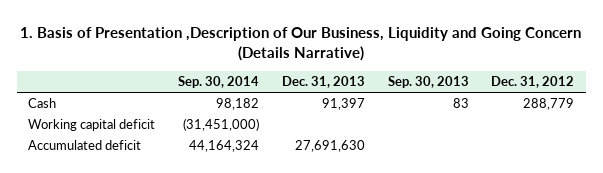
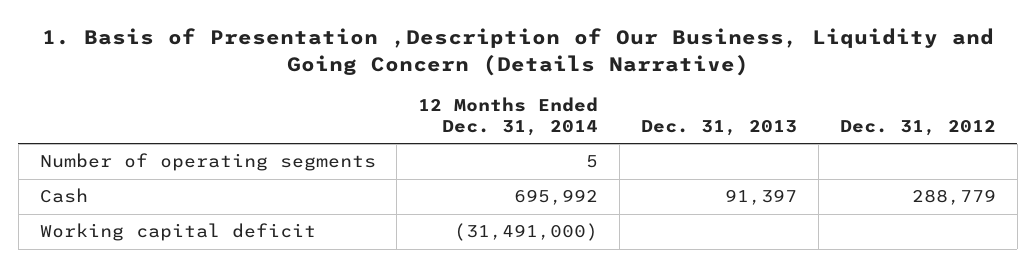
[178,76,260,89] Sep. 30, 2014 -> none
[387,76,469,89] Sep. 30, 2013 -> none
none -> [418,96,599,136] 12 Months Ended Dec. 31, 2014
none -> [39,153,376,172] Number of operating segments
[28,140,142,151] Accumulated deficit -> none

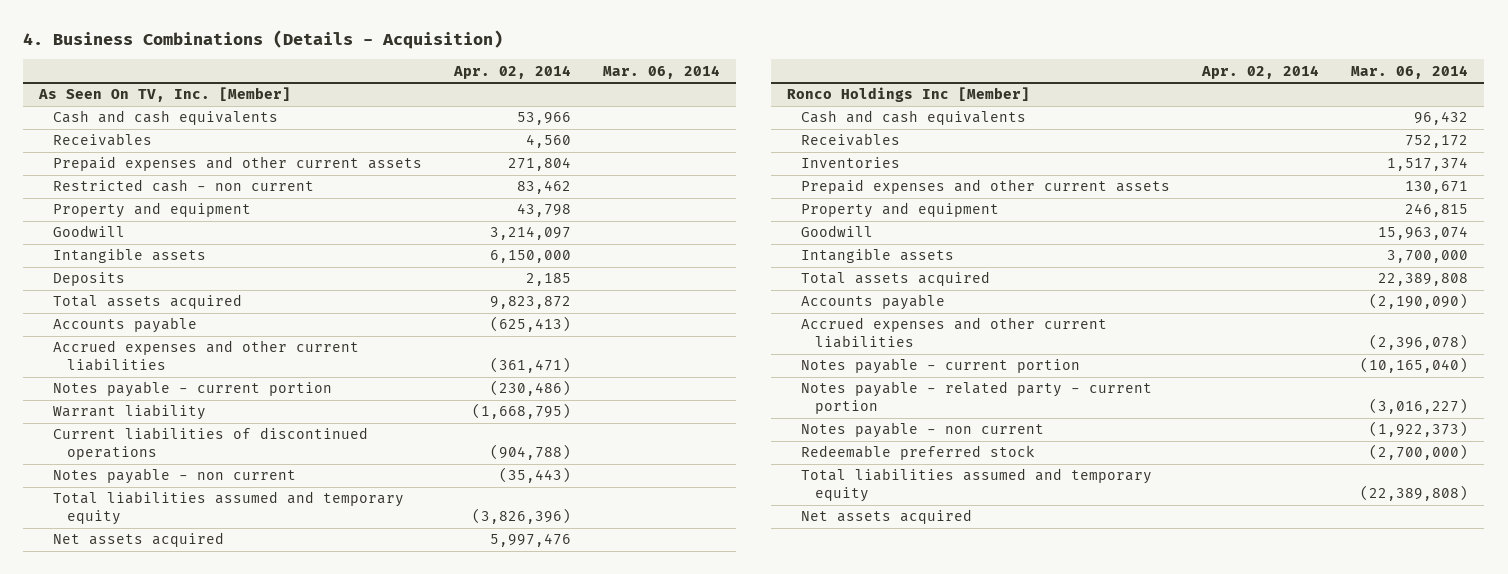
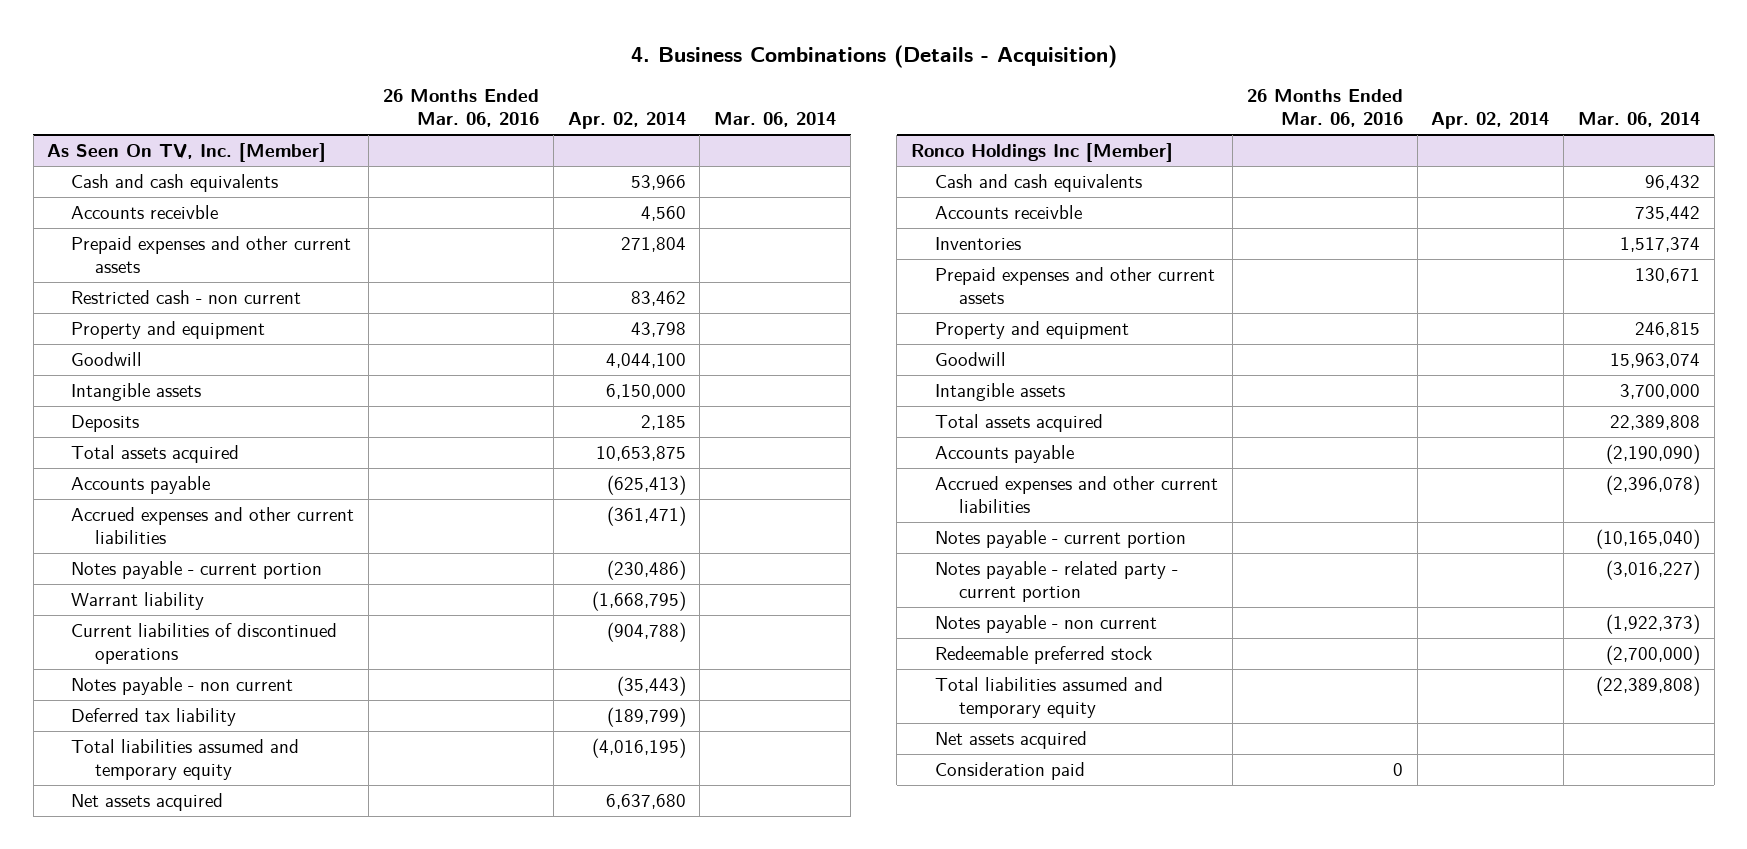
none -> [383,89,540,128] 26 Months Ended Mar. 06, 2016
[53,133,153,147] Receivables -> [71,204,219,219] Accounts receivble
[490,226,572,241] 3,214,097 -> [605,352,686,368] 4,044,100
[490,296,572,310] 9,823,872 -> [595,445,686,461] 10,653,875
none -> [71,707,237,726] Deferred tax liability
[472,508,572,525] (3,826,396) -> [591,737,686,758] (4,016,195)
[490,533,572,548] 5,997,476 -> [605,793,686,809] 6,637,680
[801,133,901,147] Receivables -> none
none -> [935,204,1083,219] Accounts receivble
none -> [935,761,1086,780] Consideration paid

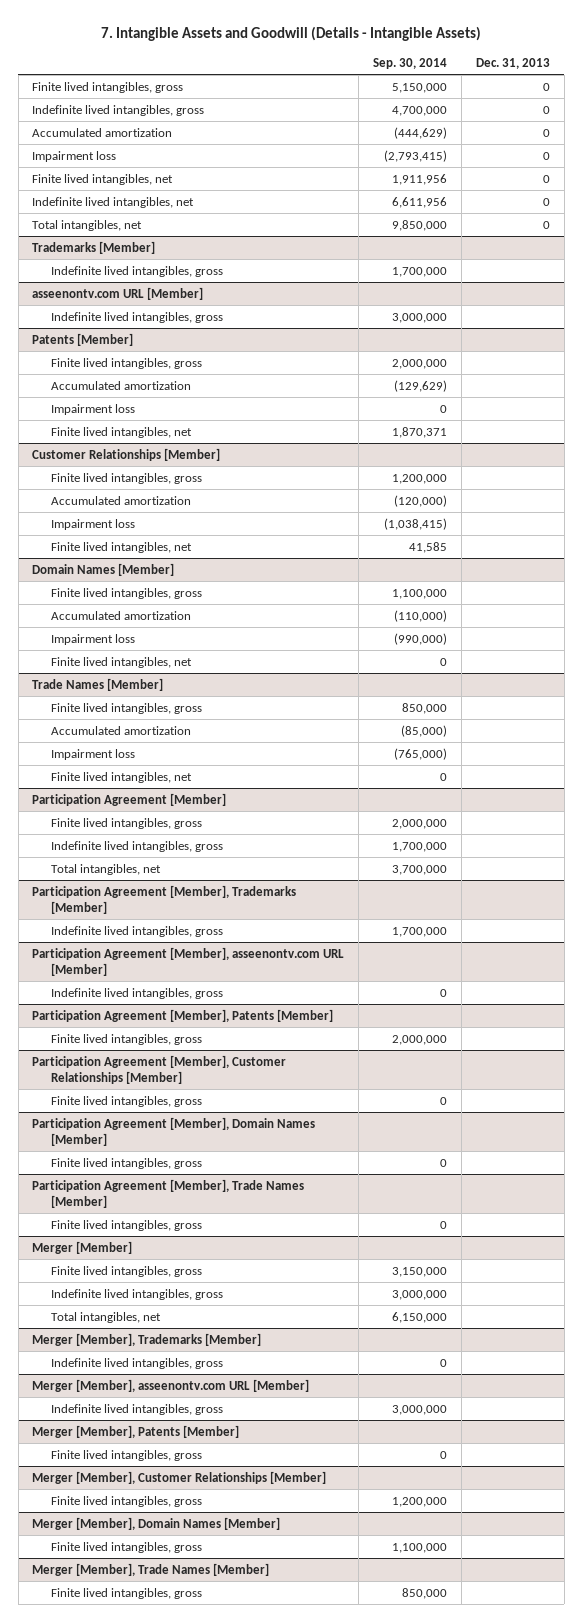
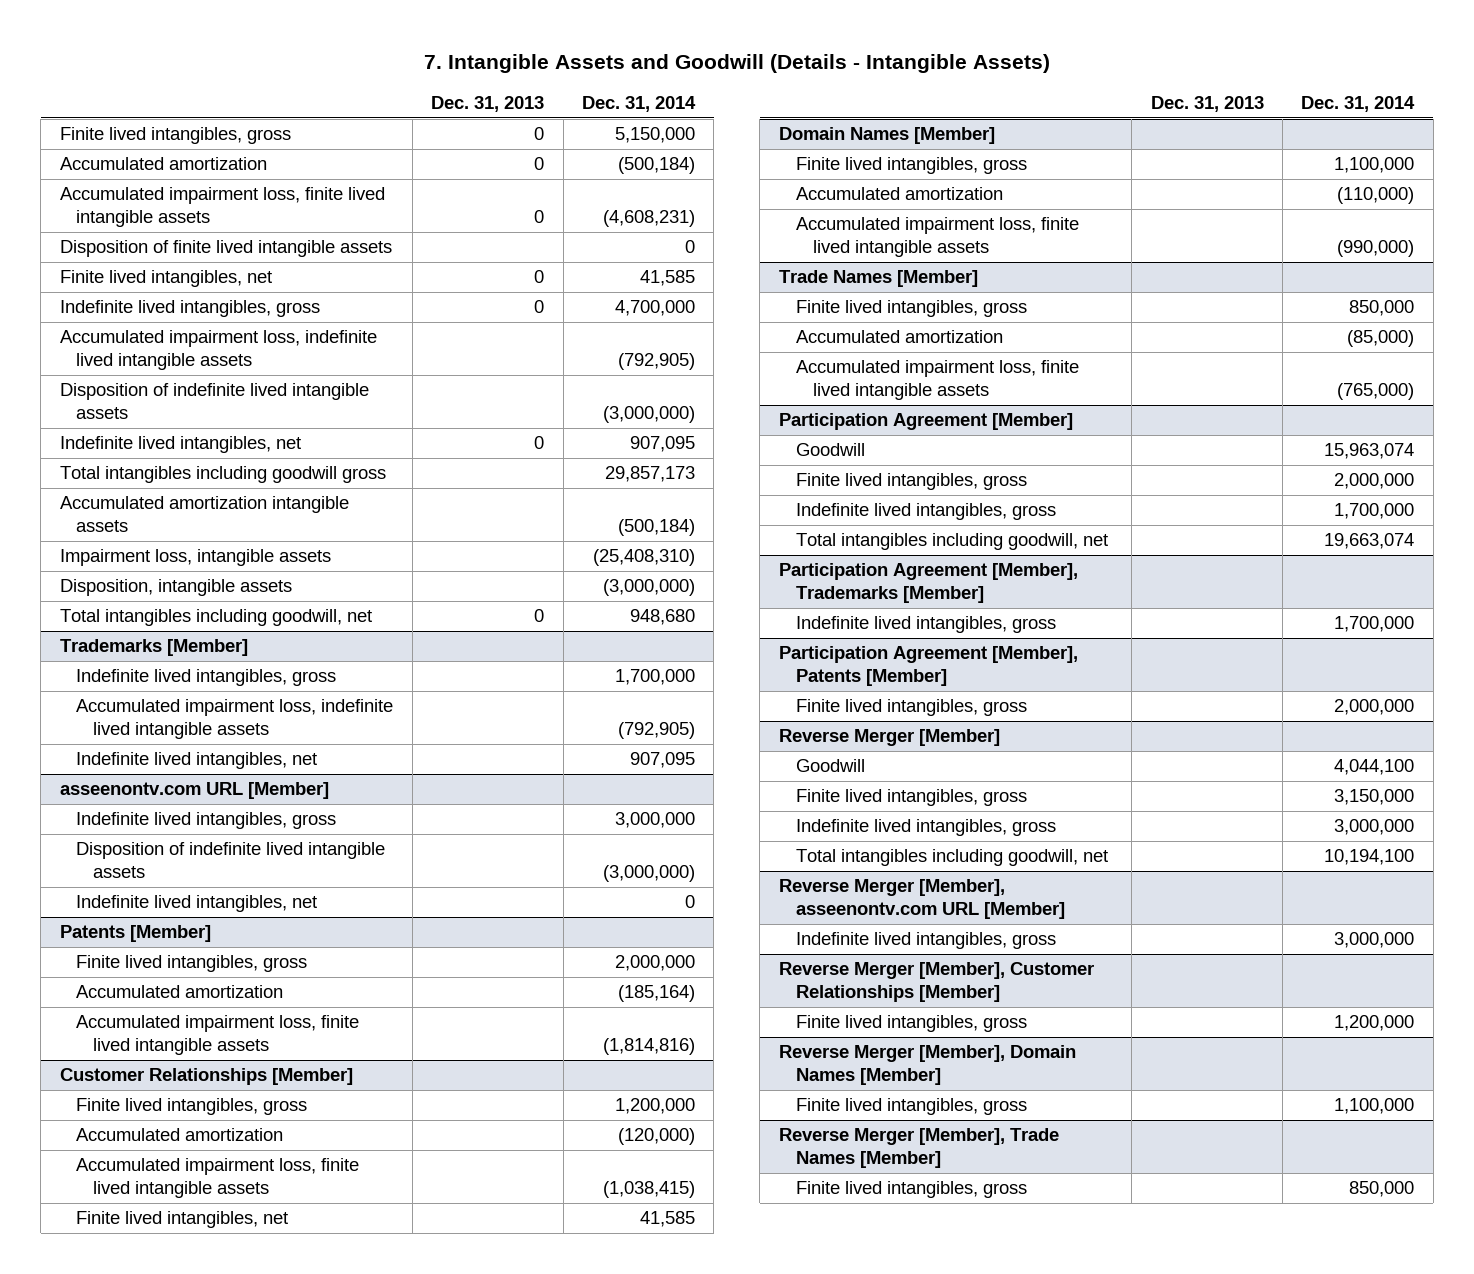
[373,58,448,70] Sep. 30, 2014 -> none
none -> [582,96,697,113] Dec. 31, 2014
[32,150,117,162] Impairment loss -> none
none -> [59,187,385,227] Accumulated impairment loss, finite lived intangible assets
none -> [59,240,392,258] Disposition of finite lived intangible assets
[32,104,205,116] Indefinite lived intangibles, gross -> [59,300,320,318] Indefinite lived intangibles, gross
none -> [59,330,377,370] Accumulated impairment loss, indefinite lived intangible assets
none -> [59,383,369,419] Disposition of indefinite lived intangible assets
none -> [59,466,386,484] Total intangibles including goodwill gross
none -> [59,496,349,532] Accumulated amortization intangible assets
none -> [59,549,331,567] Impairment loss, intangible assets
none -> [59,579,292,597] Disposition, intangible assets
[32,219,143,231] Total intangibles, net -> [59,609,372,627] Total intangibles including goodwill, net
none -> [76,699,394,739] Accumulated impairment loss, indefinite lived intangible assets
none -> [76,752,318,770] Indefinite lived intangibles, net
none -> [76,842,386,878] Disposition of indefinite lived intangible assets
none -> [76,895,318,913] Indefinite lived intangibles, net
[51,403,136,415] Impairment loss -> none
[51,426,193,438] Finite lived intangibles, net -> none
none -> [76,1015,360,1055] Accumulated impairment loss, finite lived intangible assets
[51,518,136,530] Impairment loss -> none
none -> [76,1158,360,1198] Accumulated impairment loss, finite lived intangible assets
[51,633,136,645] Impairment loss -> none
[51,656,193,668] Finite lived intangibles, net -> none
none -> [795,217,1079,257] Accumulated impairment loss, finite lived intangible assets
[51,748,136,760] Impairment loss -> none
[51,771,193,783] Finite lived intangibles, net -> none
none -> [795,360,1079,400] Accumulated impairment loss, finite lived intangible assets
none -> [795,443,865,457] Goodwill
[51,863,162,875] Total intangibles, net -> [795,533,1108,551] Total intangibles including goodwill, net
[32,946,345,976] Participation Agreement [Member], asseenontv.com URL [Member] -> none
[51,987,224,999] Indefinite lived intangibles, gross -> none
[32,1054,287,1084] Participation Agreement [Member], Customer Relationships [Member] -> none
[51,1095,203,1107] Finite lived intangibles, gross -> none
[32,1116,316,1146] Participation Agreement [Member], Domain Names [Member] -> none
[51,1157,203,1169] Finite lived intangibles, gross -> none
[32,1178,305,1208] Participation Agreement [Member], Trade Names [Member] -> none
[51,1219,203,1231] Finite lived intangibles, gross -> none
[32,1240,133,1254] Merger [Member] -> none
[51,1265,203,1277] Finite lived intangibles, gross -> none
[51,1288,224,1300] Indefinite lived intangibles, gross -> none
[51,1311,162,1323] Total intangibles, net -> none
[32,1332,262,1346] Merger [Member], Trademarks [Member] -> none
[51,1357,224,1369] Indefinite lived intangibles, gross -> none
none -> [778,729,1000,747] Reverse Merger [Member]
none -> [795,759,865,773] Goodwill
none -> [795,789,1027,807] Finite lived intangibles, gross
none -> [795,819,1056,837] Indefinite lived intangibles, gross
none -> [795,849,1108,867] Total intangibles including goodwill, net
[32,1378,310,1392] Merger [Member], asseenontv.com URL [Member] -> [778,879,1065,919] Reverse Merger [Member], asseenontv.com URL [Member]
[32,1424,240,1438] Merger [Member], Patents [Member] -> none
[51,1449,203,1461] Finite lived intangibles, gross -> none
[32,1470,327,1484] Merger [Member], Customer Relationships [Member] -> [778,962,1094,1002] Reverse Merger [Member], Customer Relationships [Member]
[32,1516,281,1530] Merger [Member], Domain Names [Member] -> [778,1045,1076,1085] Reverse Merger [Member], Domain Names [Member]
[32,1562,270,1576] Merger [Member], Trade Names [Member] -> [778,1128,1059,1168] Reverse Merger [Member], Trade Names [Member]

